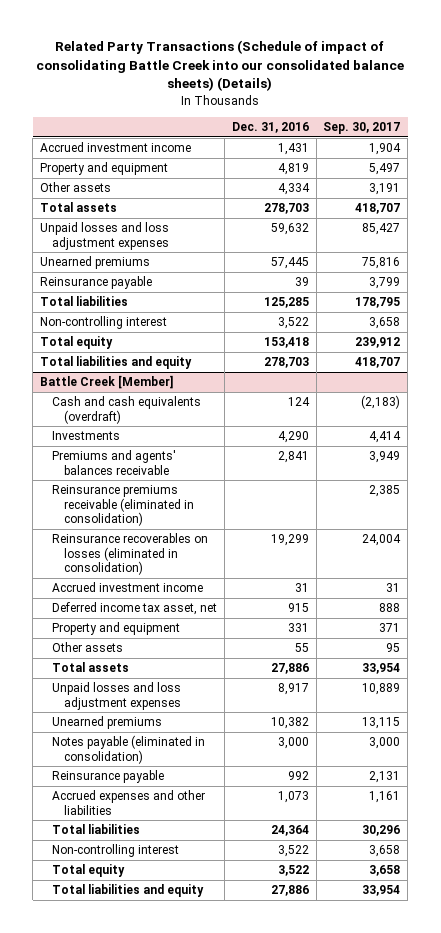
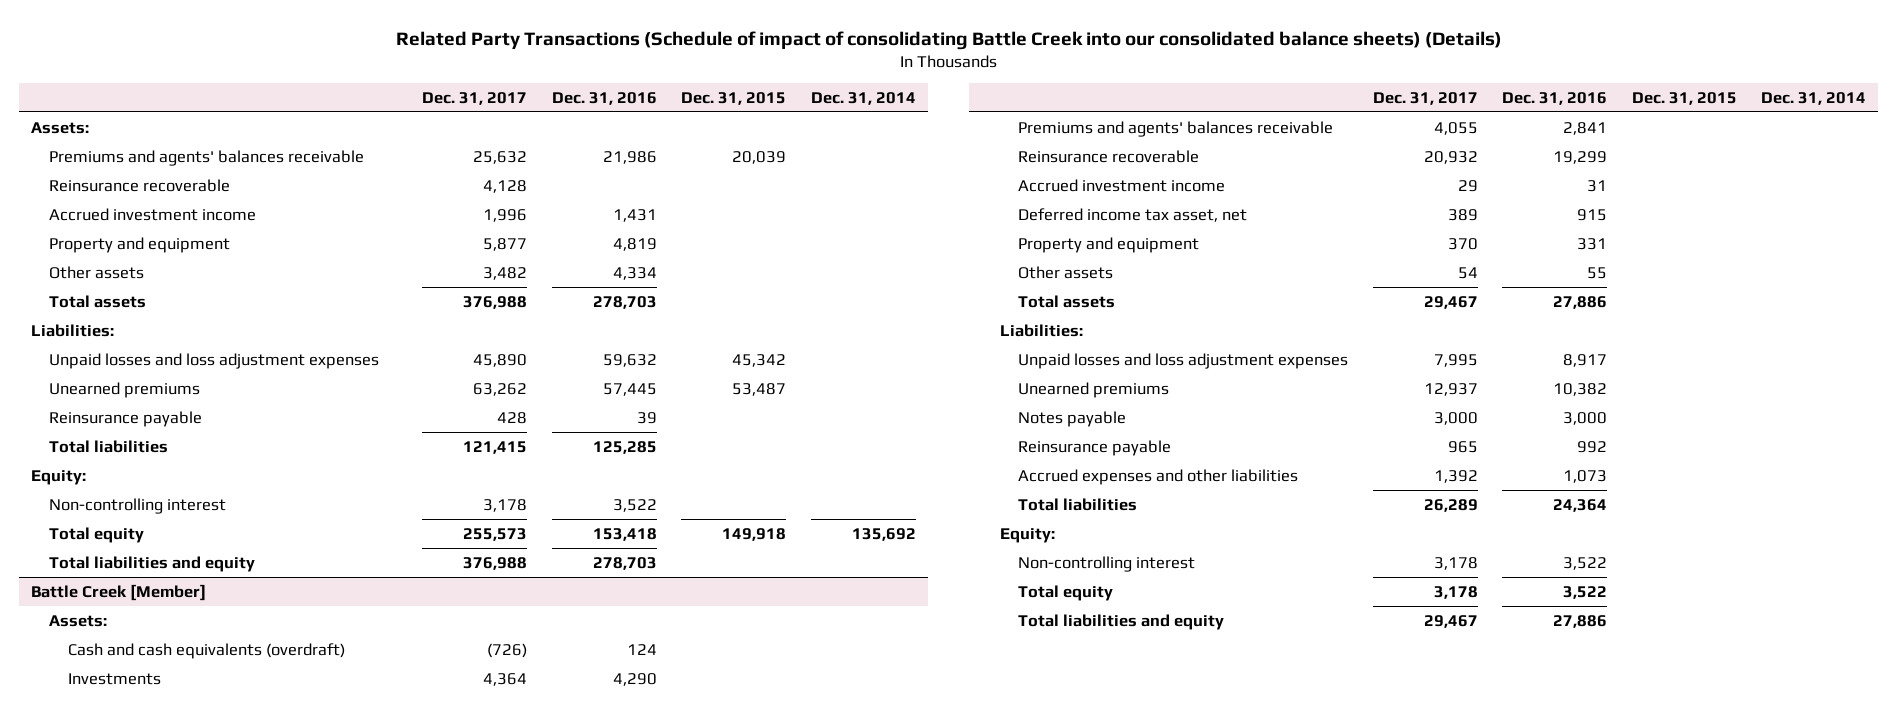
[323,121,401,134] Sep. 30, 2017 -> none
none -> [422,92,528,106] Dec. 31, 2017
none -> [681,92,787,106] Dec. 31, 2015
none -> [810,92,916,106] Dec. 31, 2014
none -> [31,121,90,134] Assets:
none -> [49,149,365,166] Premiums and agents' balances receivable
none -> [49,178,231,192] Reinsurance recoverable
none -> [31,323,115,337] Liabilities:
none -> [31,469,87,485] Equity:
none -> [49,614,108,627] Assets:
[52,485,195,527] Reinsurance premiums receivable (eliminated in consolidation) -> none
[52,533,209,576] Reinsurance recoverables on losses (eliminated in consolidation) -> [1018,149,1200,163] Reinsurance recoverable
none -> [999,323,1083,337] Liabilities:
[52,735,206,764] Notes payable (eliminated in consolidation) -> [1018,410,1127,427] Notes payable
none -> [999,527,1055,543] Equity:

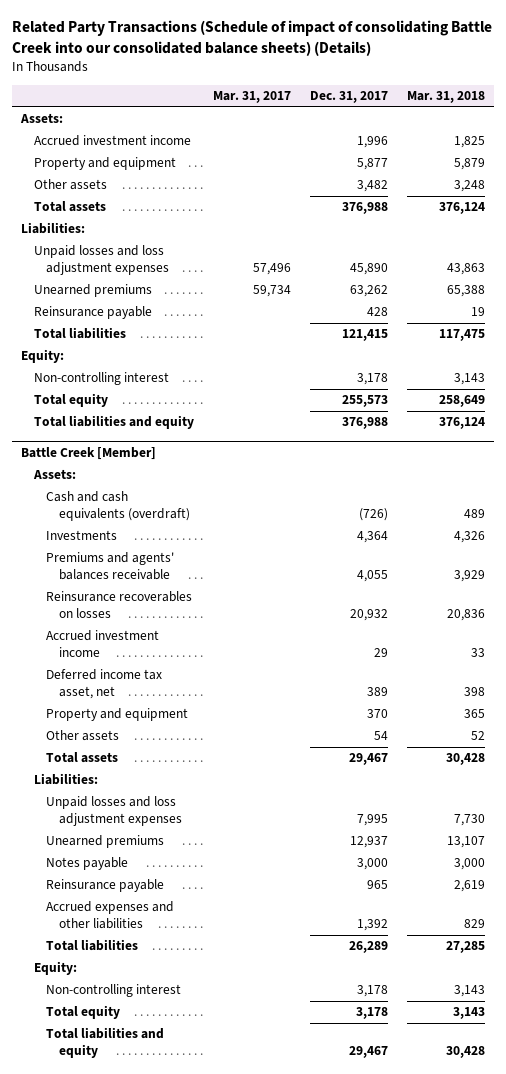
[551,92,657,106] Dec. 31, 2016 -> none
[681,92,787,106] Dec. 31, 2015 -> none
[810,92,916,106] Dec. 31, 2014 -> none
none -> [212,90,291,103] Mar. 31, 2017
none -> [406,90,485,103] Mar. 31, 2018
[49,149,365,166] Premiums and agents' balances receivable -> none
[49,178,231,192] Reinsurance recoverable -> none
[1018,149,1200,163] Reinsurance recoverable -> [46,591,193,619] Reinsurance recoverables on losses

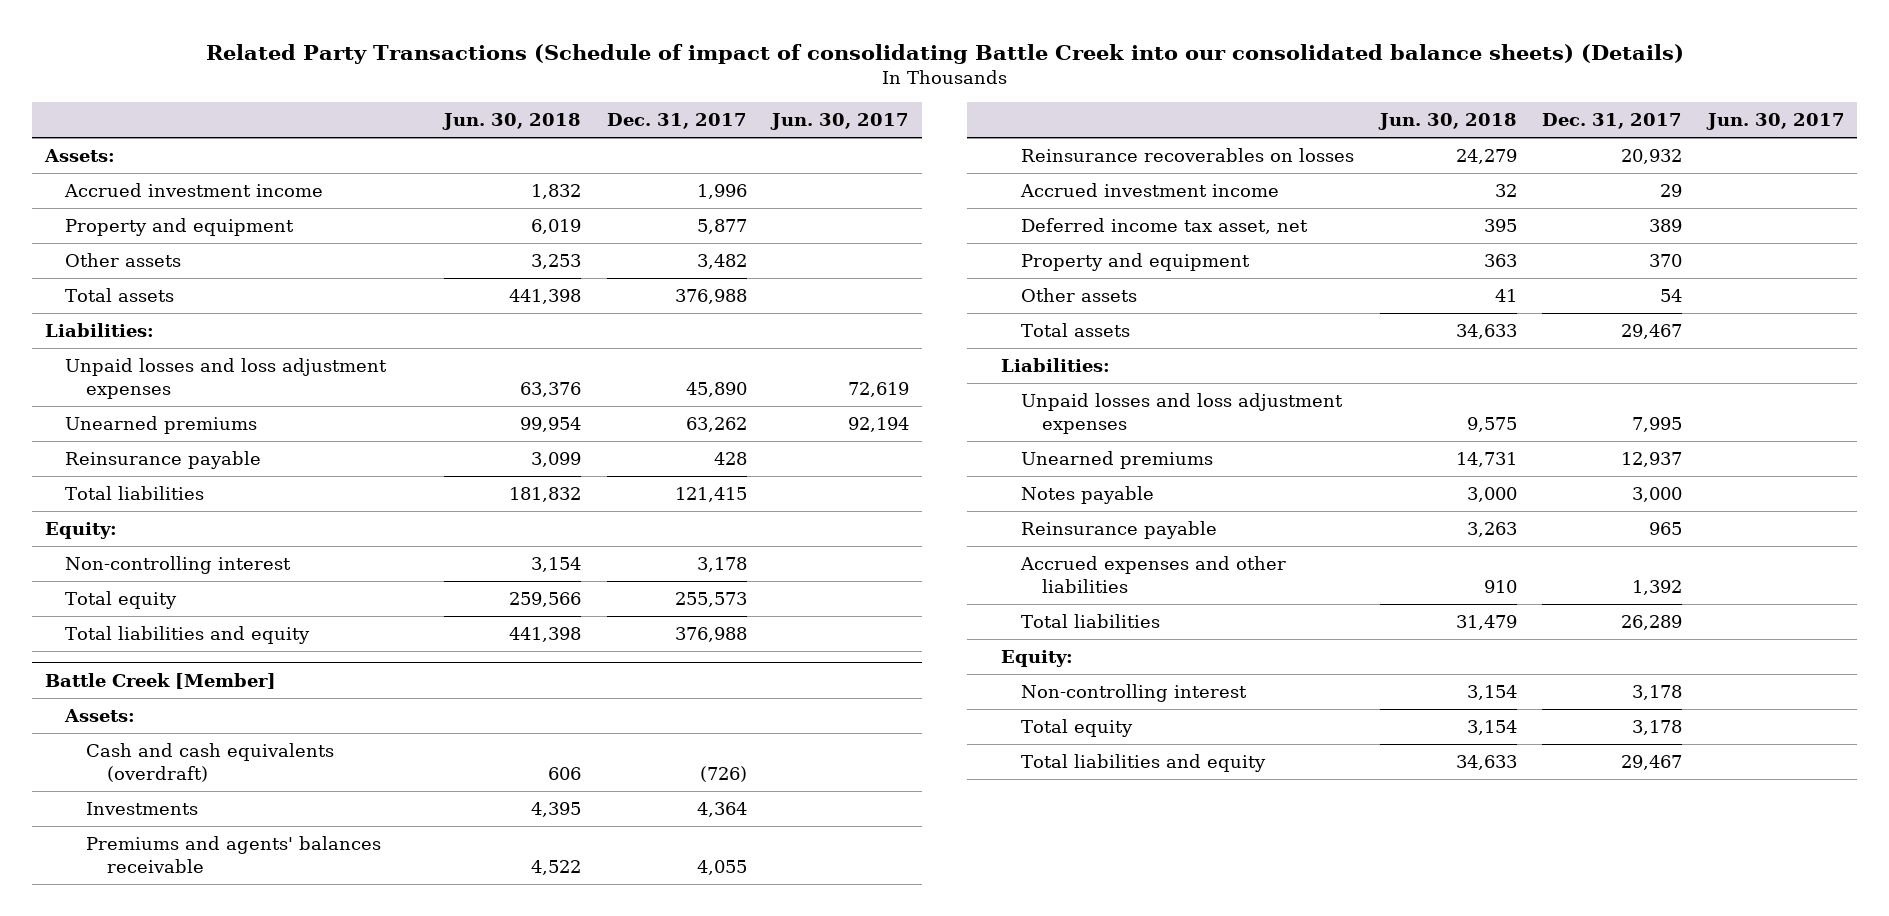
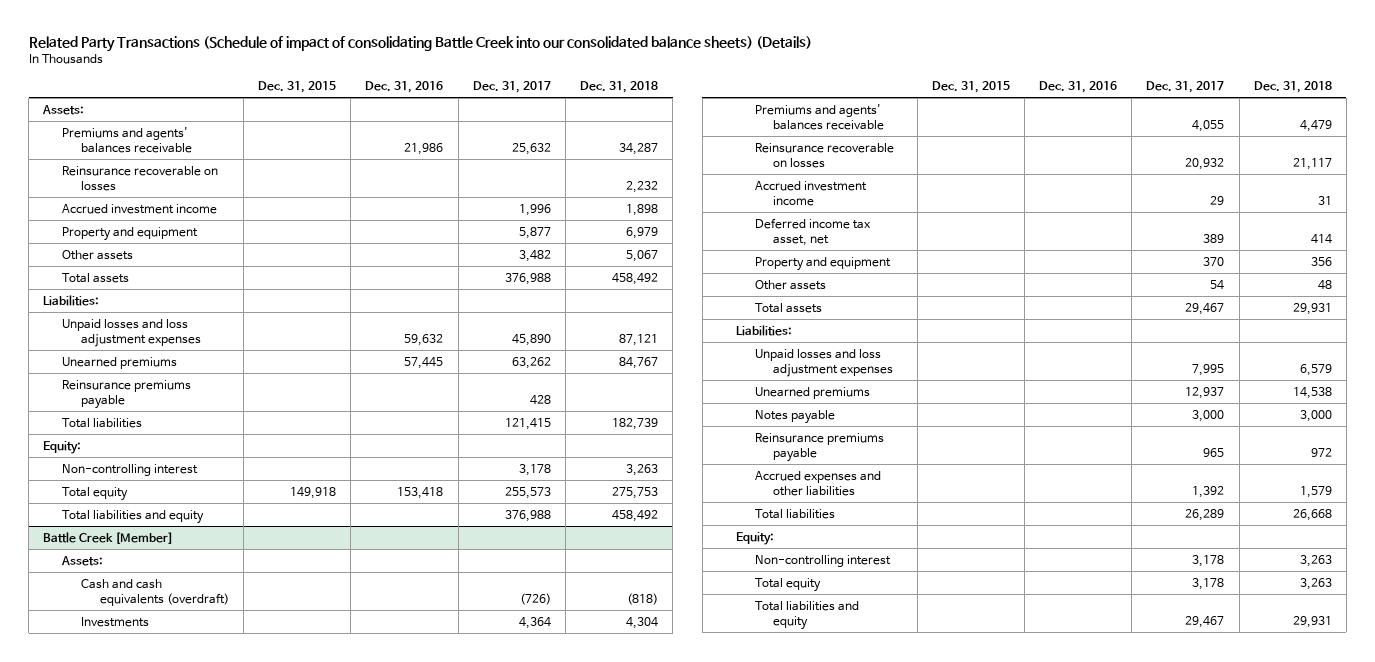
[442,113,582,131] Jun. 30, 2018 -> none
[770,113,910,131] Jun. 30, 2017 -> none
none -> [258,81,337,94] Dec. 31, 2015
none -> [365,81,444,94] Dec. 31, 2016
none -> [580,81,659,94] Dec. 31, 2018
none -> [62,126,192,153] Premiums and agents' balances receivable
none -> [62,165,219,191] Reinsurance recoverable on losses
[65,451,262,470] Reinsurance payable -> [62,379,192,409] Reinsurance premiums payable
[1021,148,1355,163] Reinsurance recoverables on losses -> [754,142,894,168] Reinsurance recoverable on losses
[1021,521,1218,540] Reinsurance payable -> [754,432,884,462] Reinsurance premiums payable

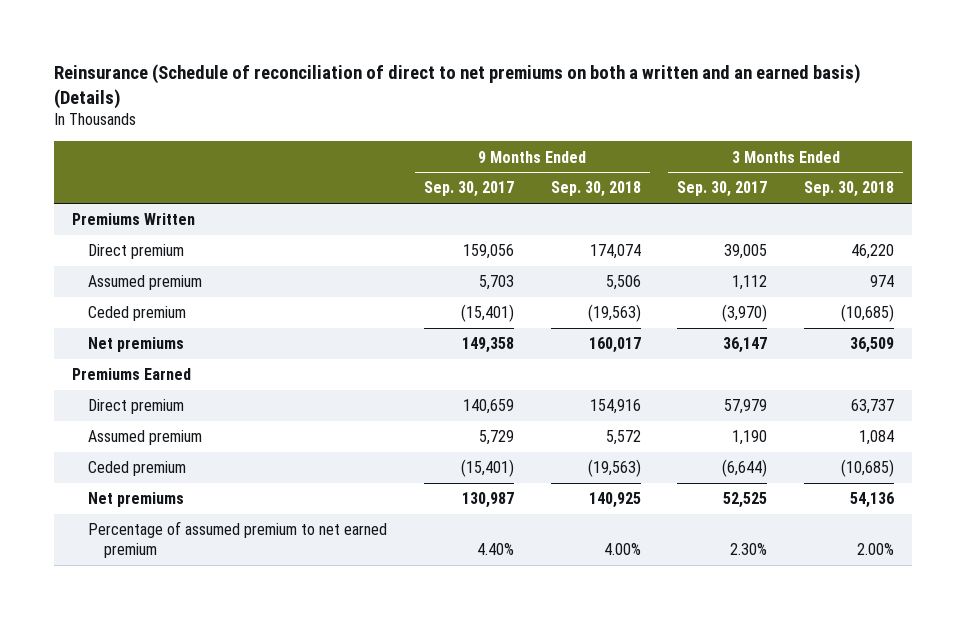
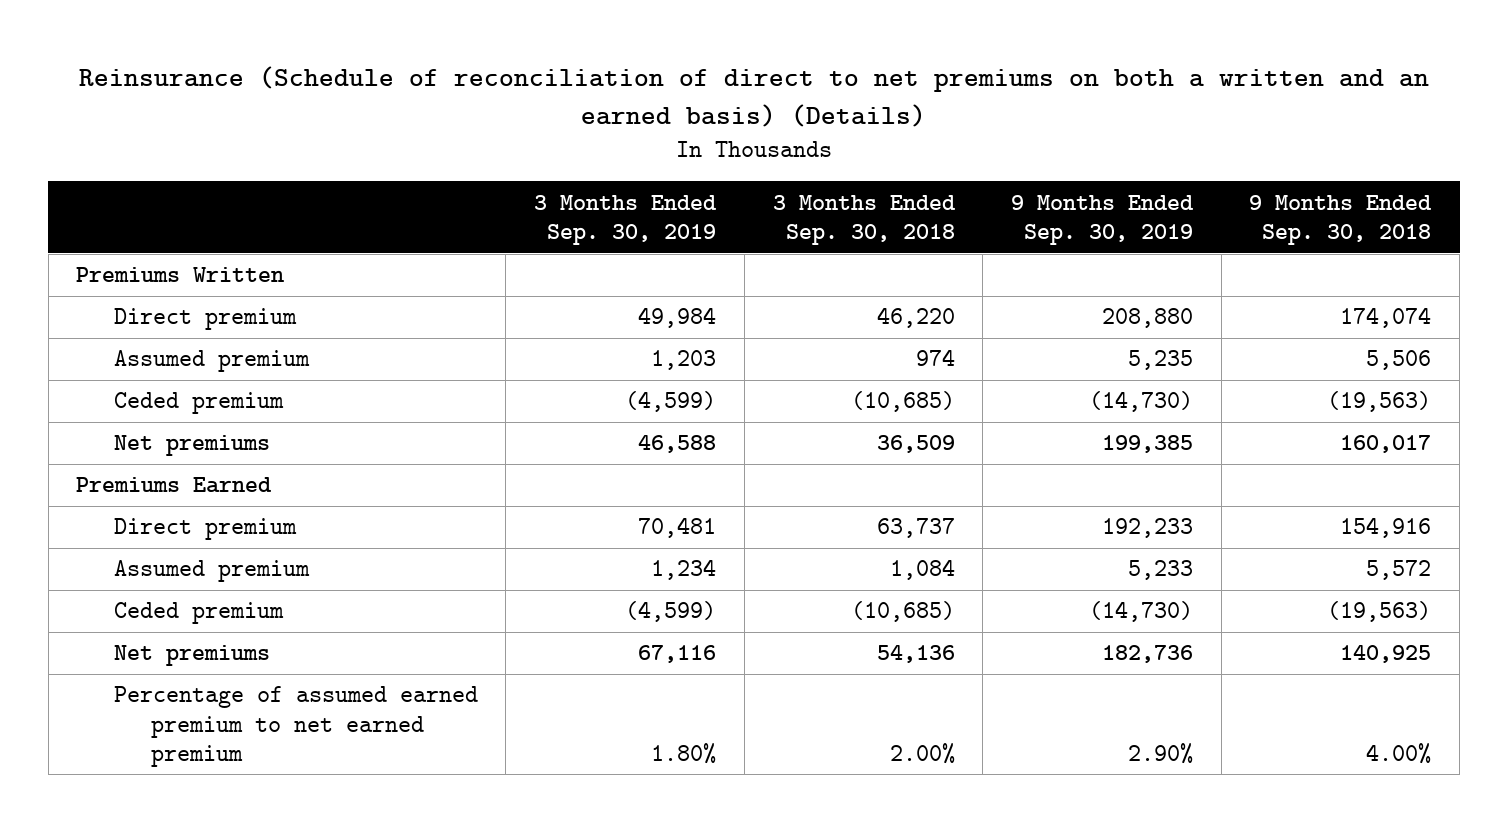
[423,181,514,198] Sep. 30, 2017 -> none
[677,181,768,198] Sep. 30, 2017 -> none
none -> [534,194,718,245] 3 Months Ended Sep. 30, 2019
none -> [1011,194,1195,245] 9 Months Ended Sep. 30, 2019
[88,521,388,558] Percentage of assumed premium to net earned premium -> [113,686,478,767] Percentage of assumed earned premium to net earned premium

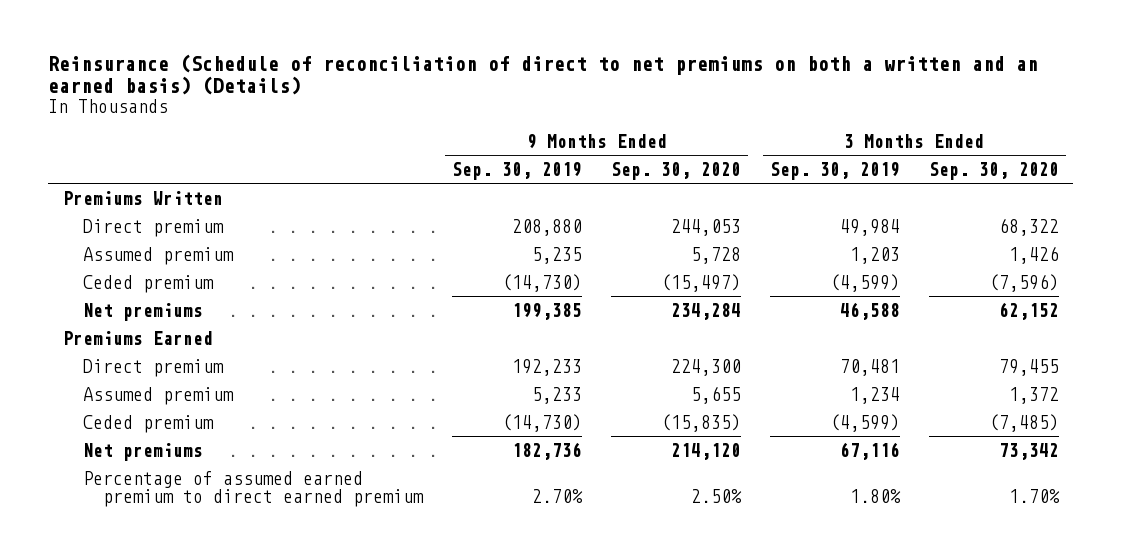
[772,194,956,245] 3 Months Ended Sep. 30, 2018 -> none
[1249,194,1433,245] 9 Months Ended Sep. 30, 2018 -> none
none -> [610,162,741,181] Sep. 30, 2020
none -> [928,162,1059,181] Sep. 30, 2020
[113,686,478,767] Percentage of assumed earned premium to net earned premium -> [82,470,425,507] Percentage of assumed earned premium to direct earned premium
[1128,742,1194,764] 2.90% -> [532,488,584,503] 2.70%

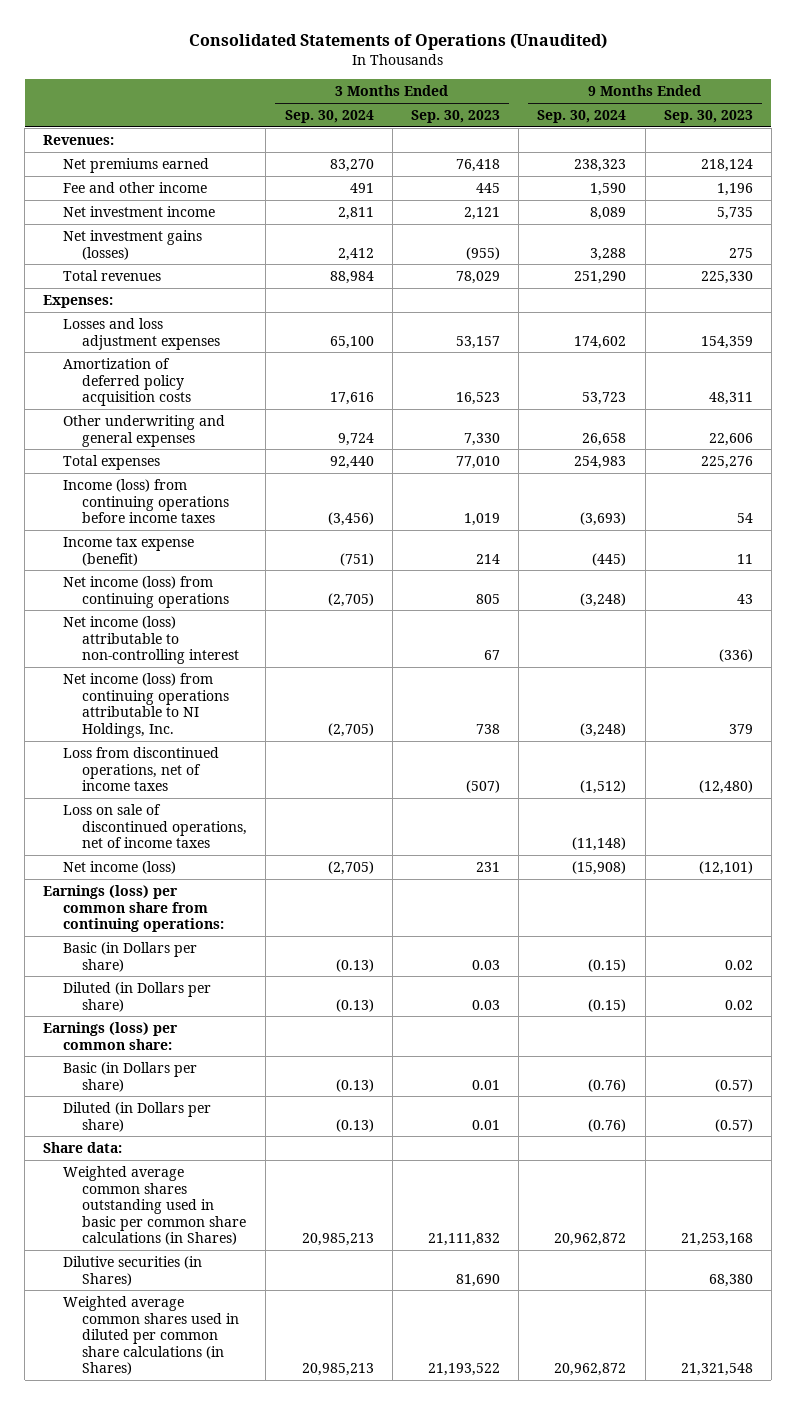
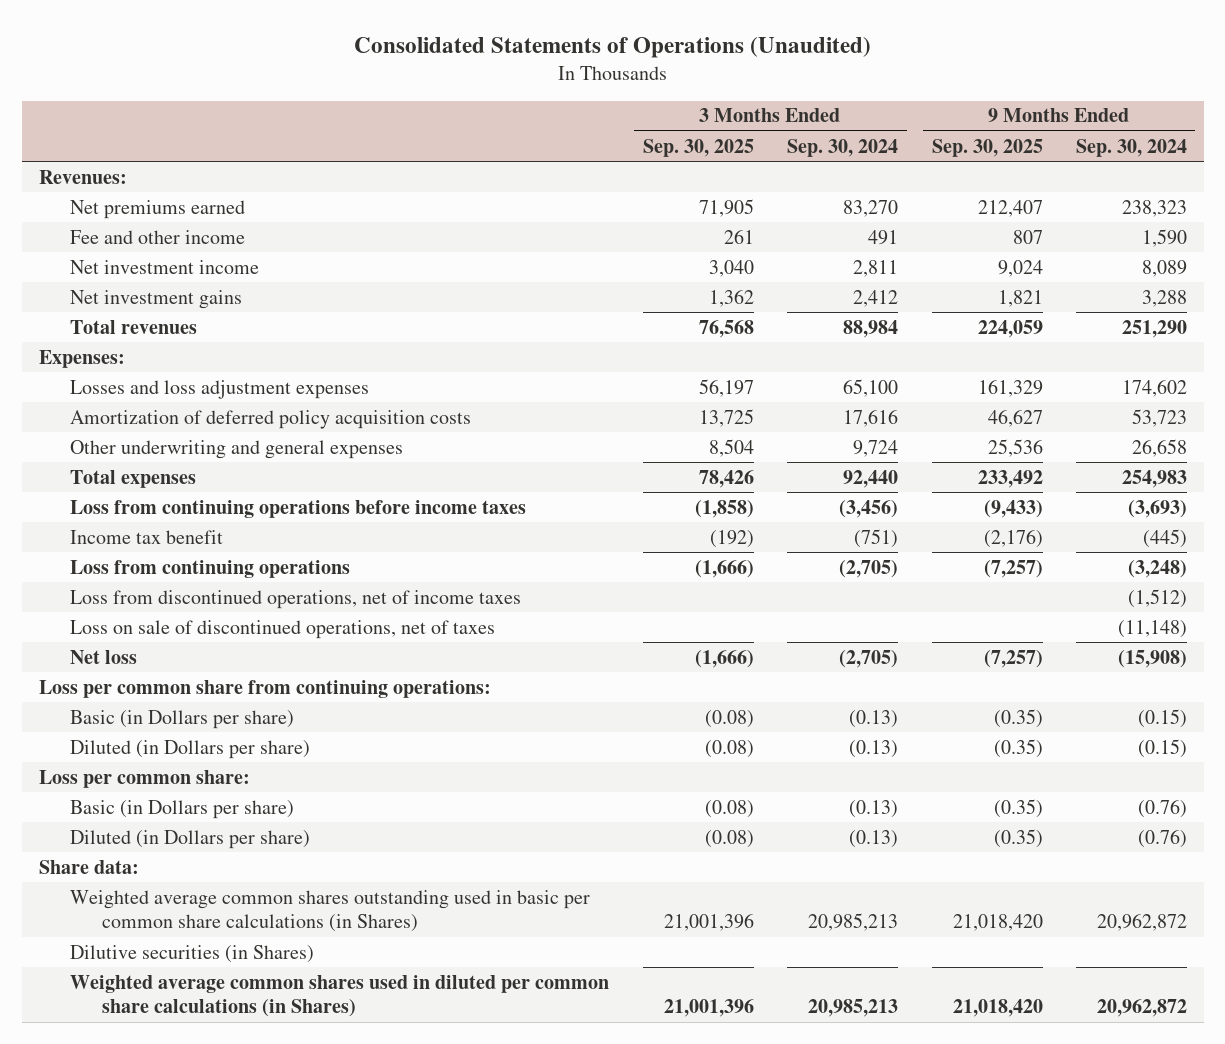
[410,109,500,123] Sep. 30, 2023 -> none
[663,109,753,123] Sep. 30, 2023 -> none
none -> [642,138,754,157] Sep. 30, 2025
none -> [931,138,1043,157] Sep. 30, 2025
[62,229,202,260] Net investment gains (losses) -> [70,289,243,309] Net investment gains
[62,575,230,608] Net income (loss) from continuing operations -> none
[62,615,240,665] Net income (loss) attributable to non-controlling interest -> none
[62,478,230,524] Income (loss) from continuing operations before income taxes -> [70,499,527,518] Loss from continuing operations before income taxes
[62,536,194,566] Income tax expense (benefit) -> [70,529,224,544] Income tax benefit
[62,672,230,738] Net income (loss) from continuing operations attributable to NI Holdings, Inc. -> [70,559,351,578] Loss from continuing operations
[62,803,248,849] Loss on sale of discontinued operations, net of income taxes -> [70,619,496,639] Loss on sale of discontinued operations, net of taxes
[62,860,176,874] Net income (loss) -> [70,649,138,664] Net loss
[43,884,224,933] Earnings (loss) per common share from continuing operations: -> [38,679,491,698] Loss per common share from continuing operations:
[43,1021,179,1050] Earnings (loss) per common share: -> [38,769,250,788] Loss per common share:

